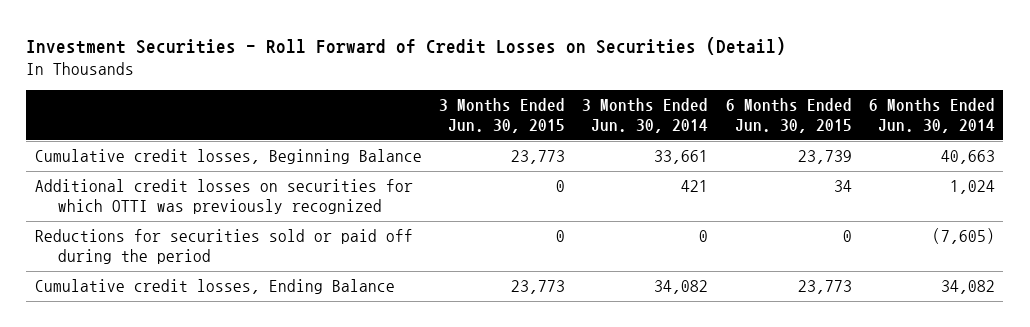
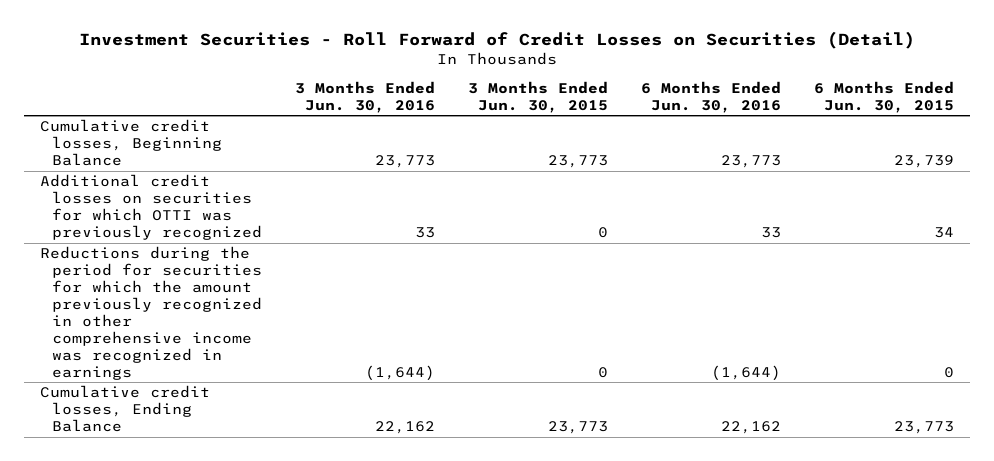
[582,98,709,134] 3 Months Ended Jun. 30, 2014 -> none
[868,98,995,134] 6 Months Ended Jun. 30, 2014 -> none
none -> [295,80,436,113] 3 Months Ended Jun. 30, 2016
none -> [640,80,781,113] 6 Months Ended Jun. 30, 2016
[35,229,414,265] Reductions for securities sold or paid off during the period -> [40,246,263,380] Reductions during the period for securities for which the amount previously recognized in other comprehensive income was recognized in earnings

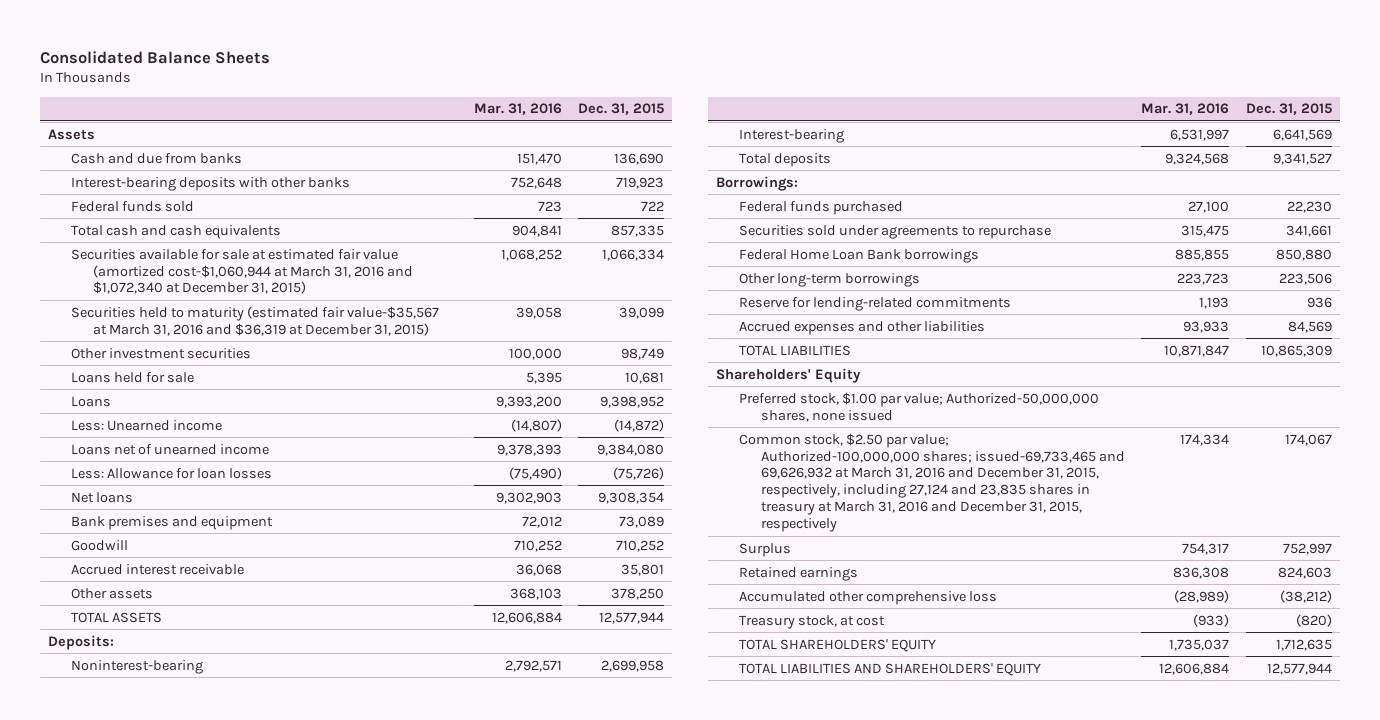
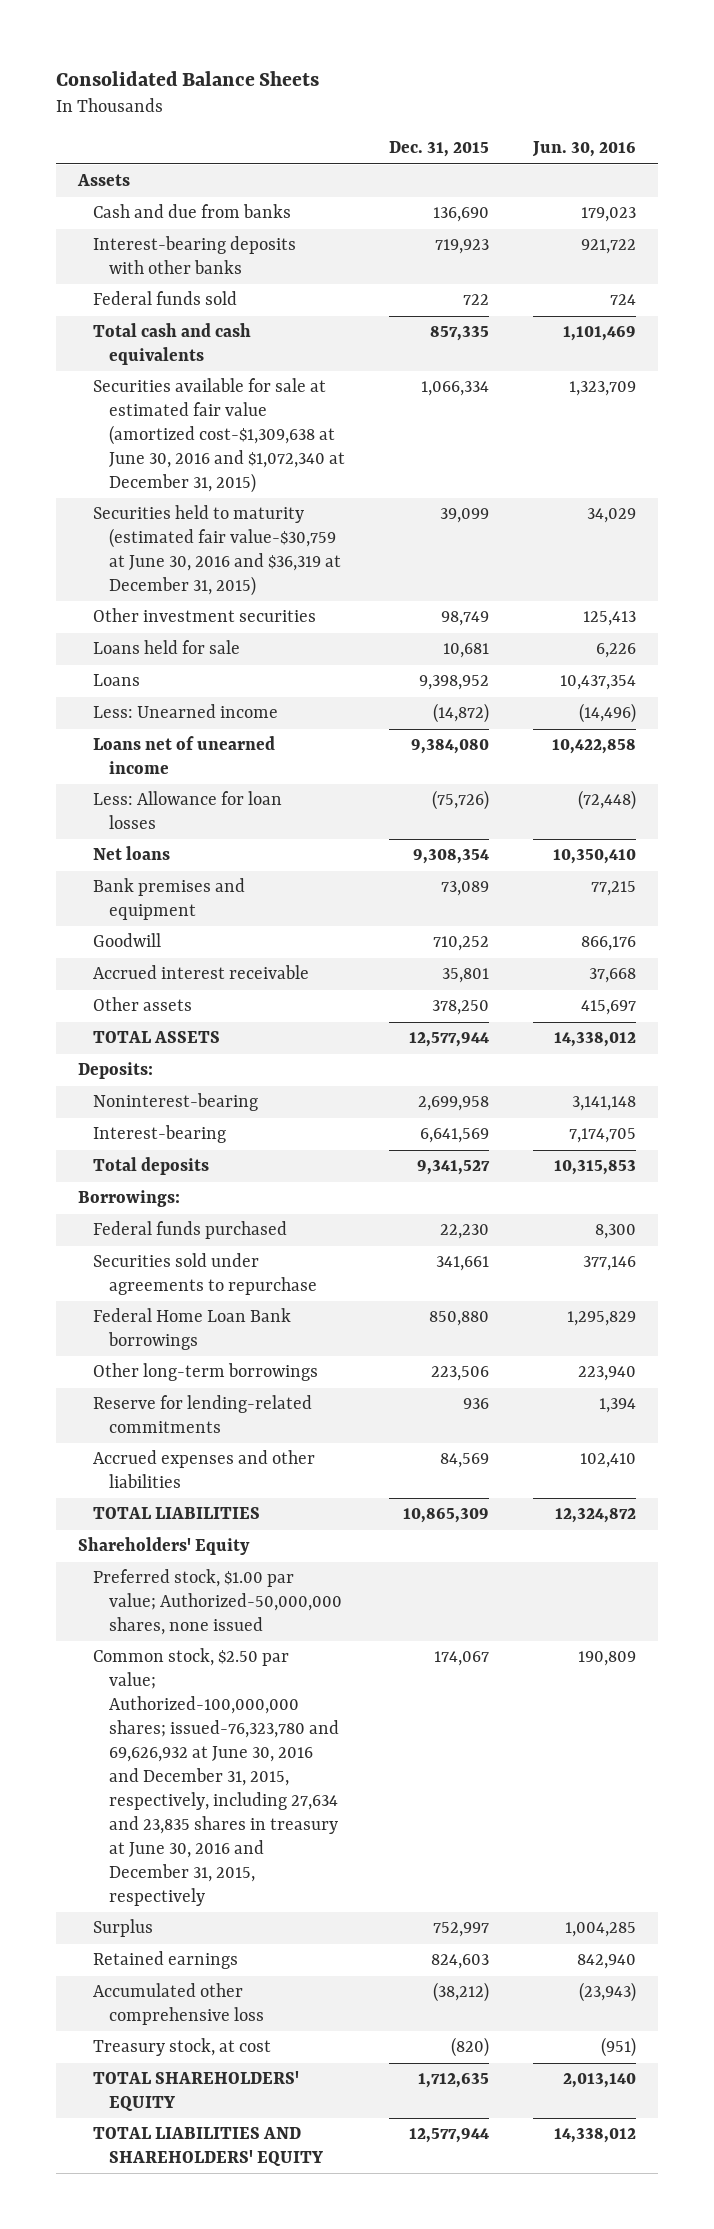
[473,103,562,116] Mar. 31, 2016 -> none
none -> [532,141,637,158] Jun. 30, 2016
[70,248,414,295] Securities available for sale at estimated fair value (amortized cost-$1,060,944 at March 31, 2016 and $1,072,340 at December 31, 2015) -> [93,378,346,494] Securities available for sale at estimated fair value (amortized cost-$1,309,638 at June 30, 2016 and $1,072,340 at December 31, 2015)
[70,305,439,336] Securities held to maturity (estimated fair value-$35,567 at March 31, 2016 and $36,319 at December 31, 2015) -> [93,505,342,597] Securities held to maturity (estimated fair value-$30,759 at June 30, 2016 and $36,319 at December 31, 2015)
[738,432,1126,533] Common stock, $2.50 par value; Authorized-100,000,000 shares; issued-69,733,465 and 69,626,932 at March 31, 2016 and December 31, 2015, respectively, including 27,124 and 23,835 shares in treasury at March 31, 2016 and December 31, 2015, respectively -> [93,1648,340,1906] Common stock, $2.50 par value; Authorized-100,000,000 shares; issued-76,323,780 and 69,626,932 at June 30, 2016 and December 31, 2015, respectively, including 27,634 and 23,835 shares in treasury at June 30, 2016 and December 31, 2015, respectively

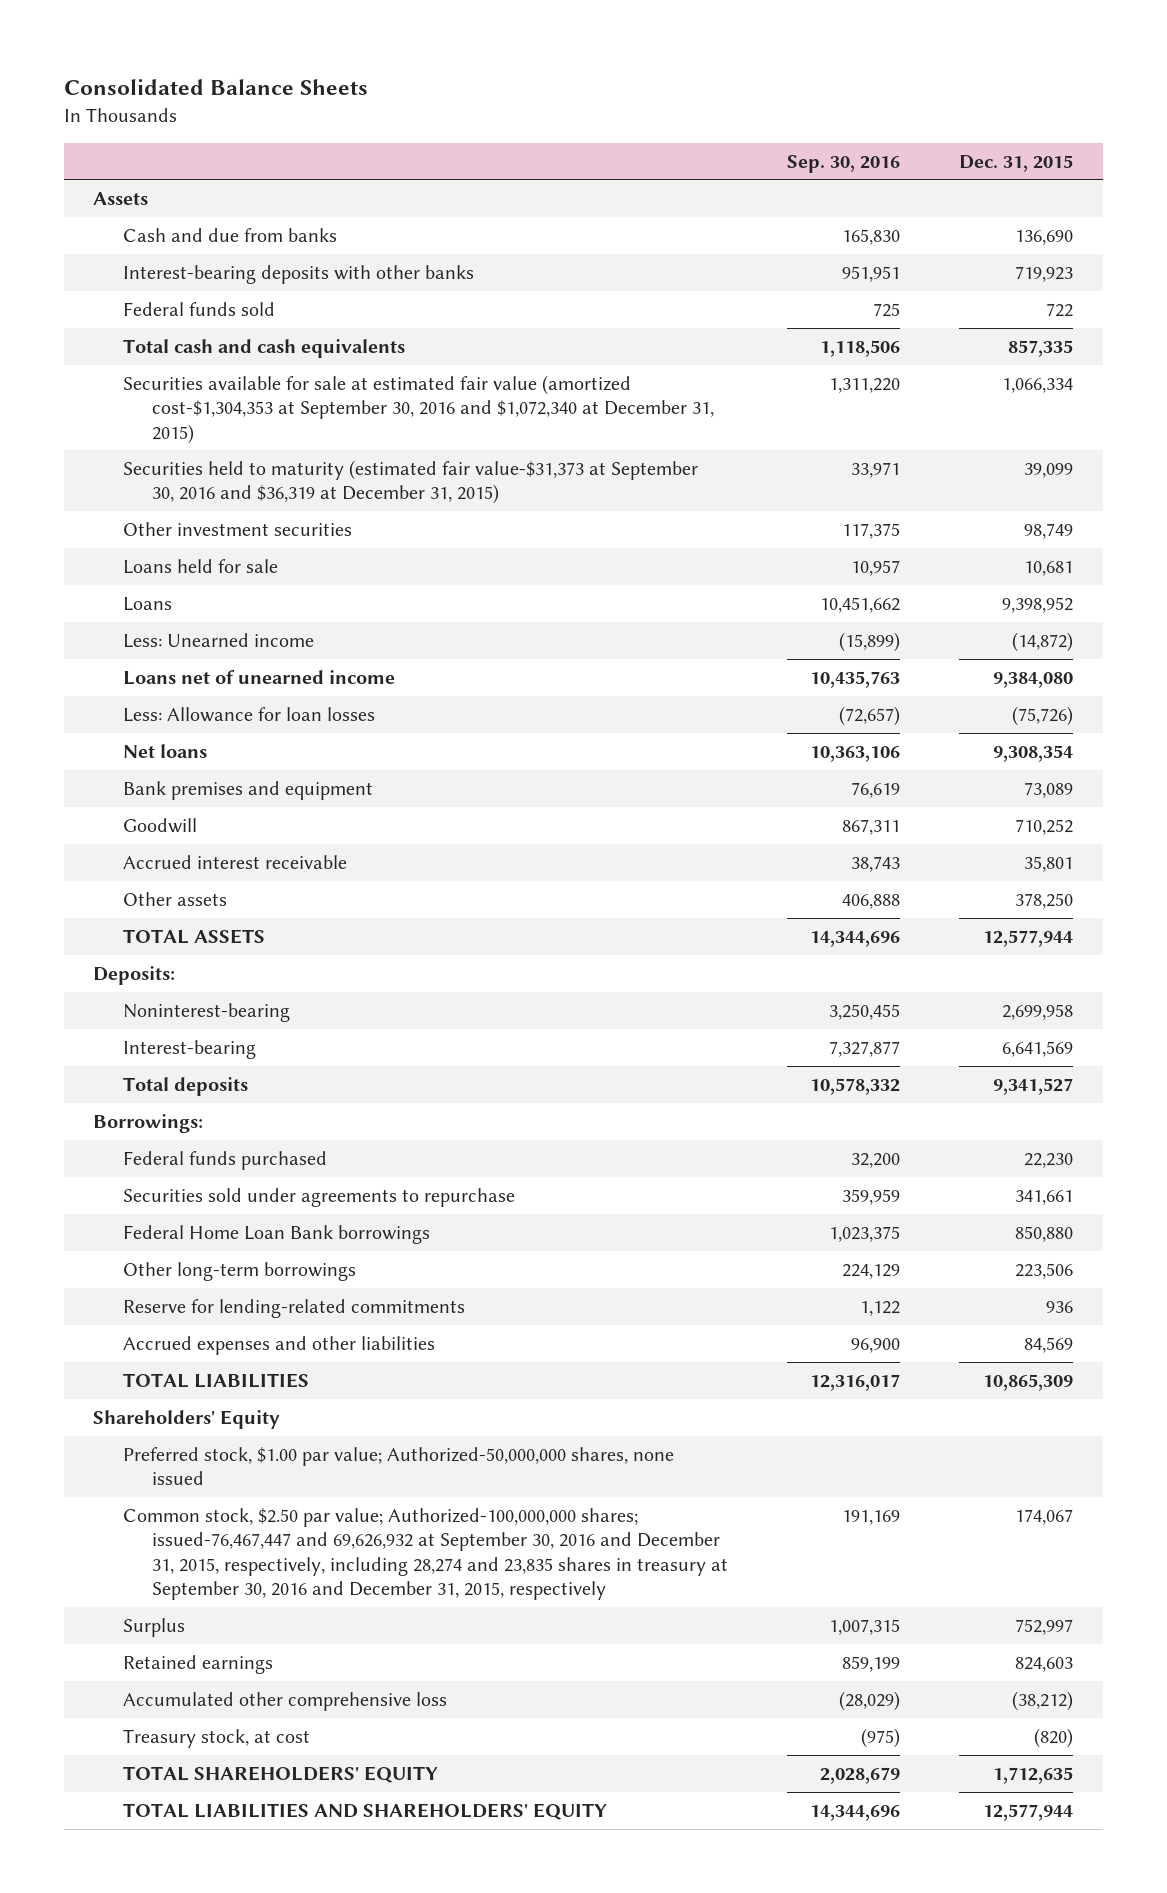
[532,141,637,158] Jun. 30, 2016 -> none
none -> [787,154,901,173] Sep. 30, 2016
[93,378,346,494] Securities available for sale at estimated fair value (amortized cost-$1,309,638 at June 30, 2016 and $1,072,340 at December 31, 2015) -> [122,374,715,444] Securities available for sale at estimated fair value (amortized cost-$1,304,353 at September 30, 2016 and $1,072,340 at December 31, 2015)
[93,505,342,597] Securities held to maturity (estimated fair value-$30,759 at June 30, 2016 and $36,319 at December 31, 2015) -> [122,459,698,505] Securities held to maturity (estimated fair value-$31,373 at September 30, 2016 and $36,319 at December 31, 2015)
[93,1648,340,1906] Common stock, $2.50 par value; Authorized-100,000,000 shares; issued-76,323,780 and 69,626,932 at June 30, 2016 and December 31, 2015, respectively, including 27,634 and 23,835 shares in treasury at June 30, 2016 and December 31, 2015, respectively -> [122,1507,729,1601] Common stock, $2.50 par value; Authorized-100,000,000 shares; issued-76,467,447 and 69,626,932 at September 30, 2016 and December 31, 2015, respectively, including 28,274 and 23,835 shares in treasury at September 30, 2016 and December 31, 2015, respectively

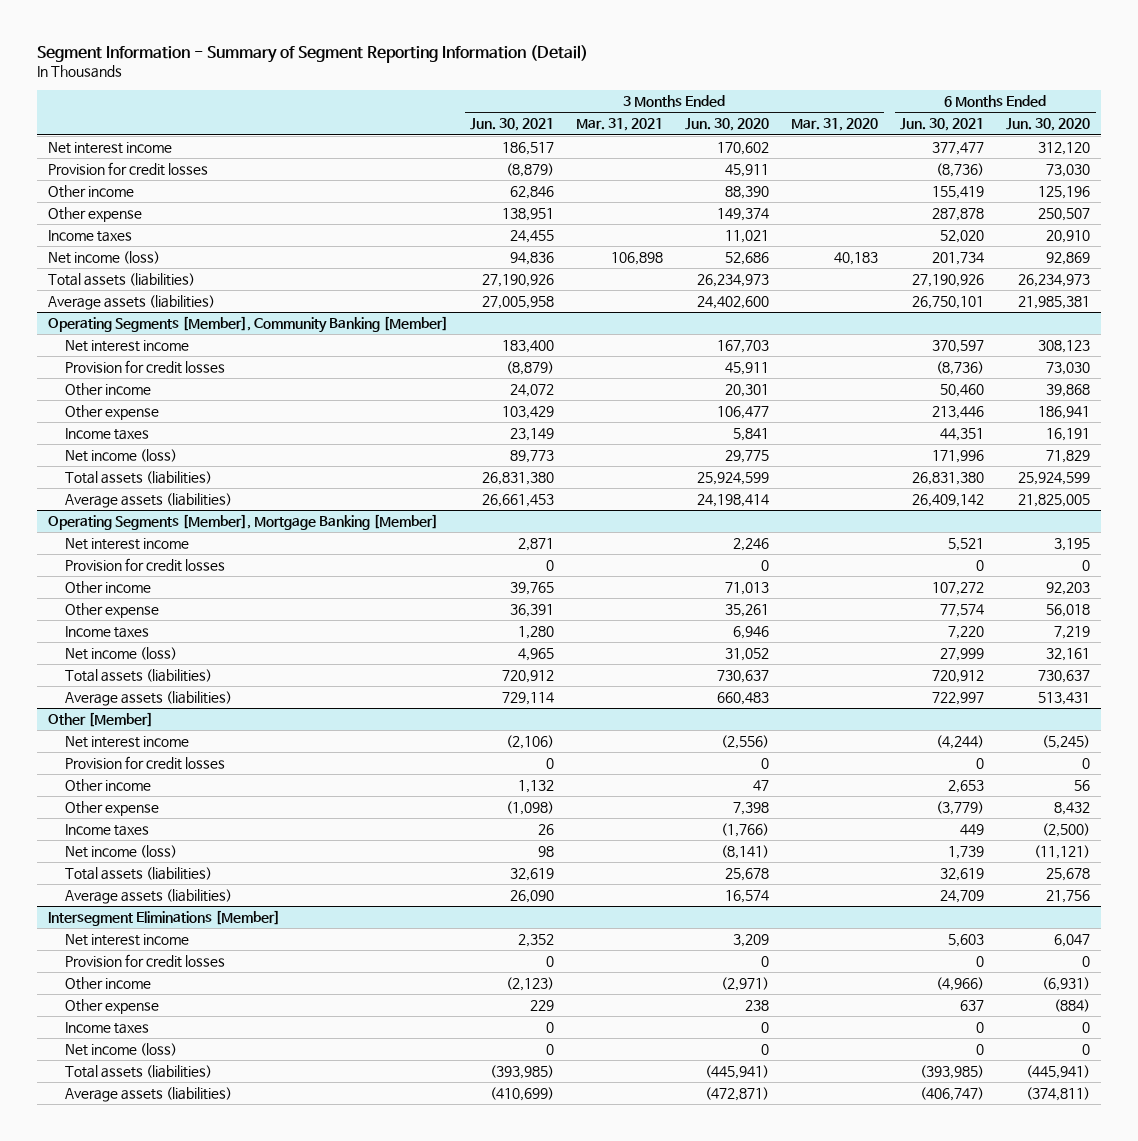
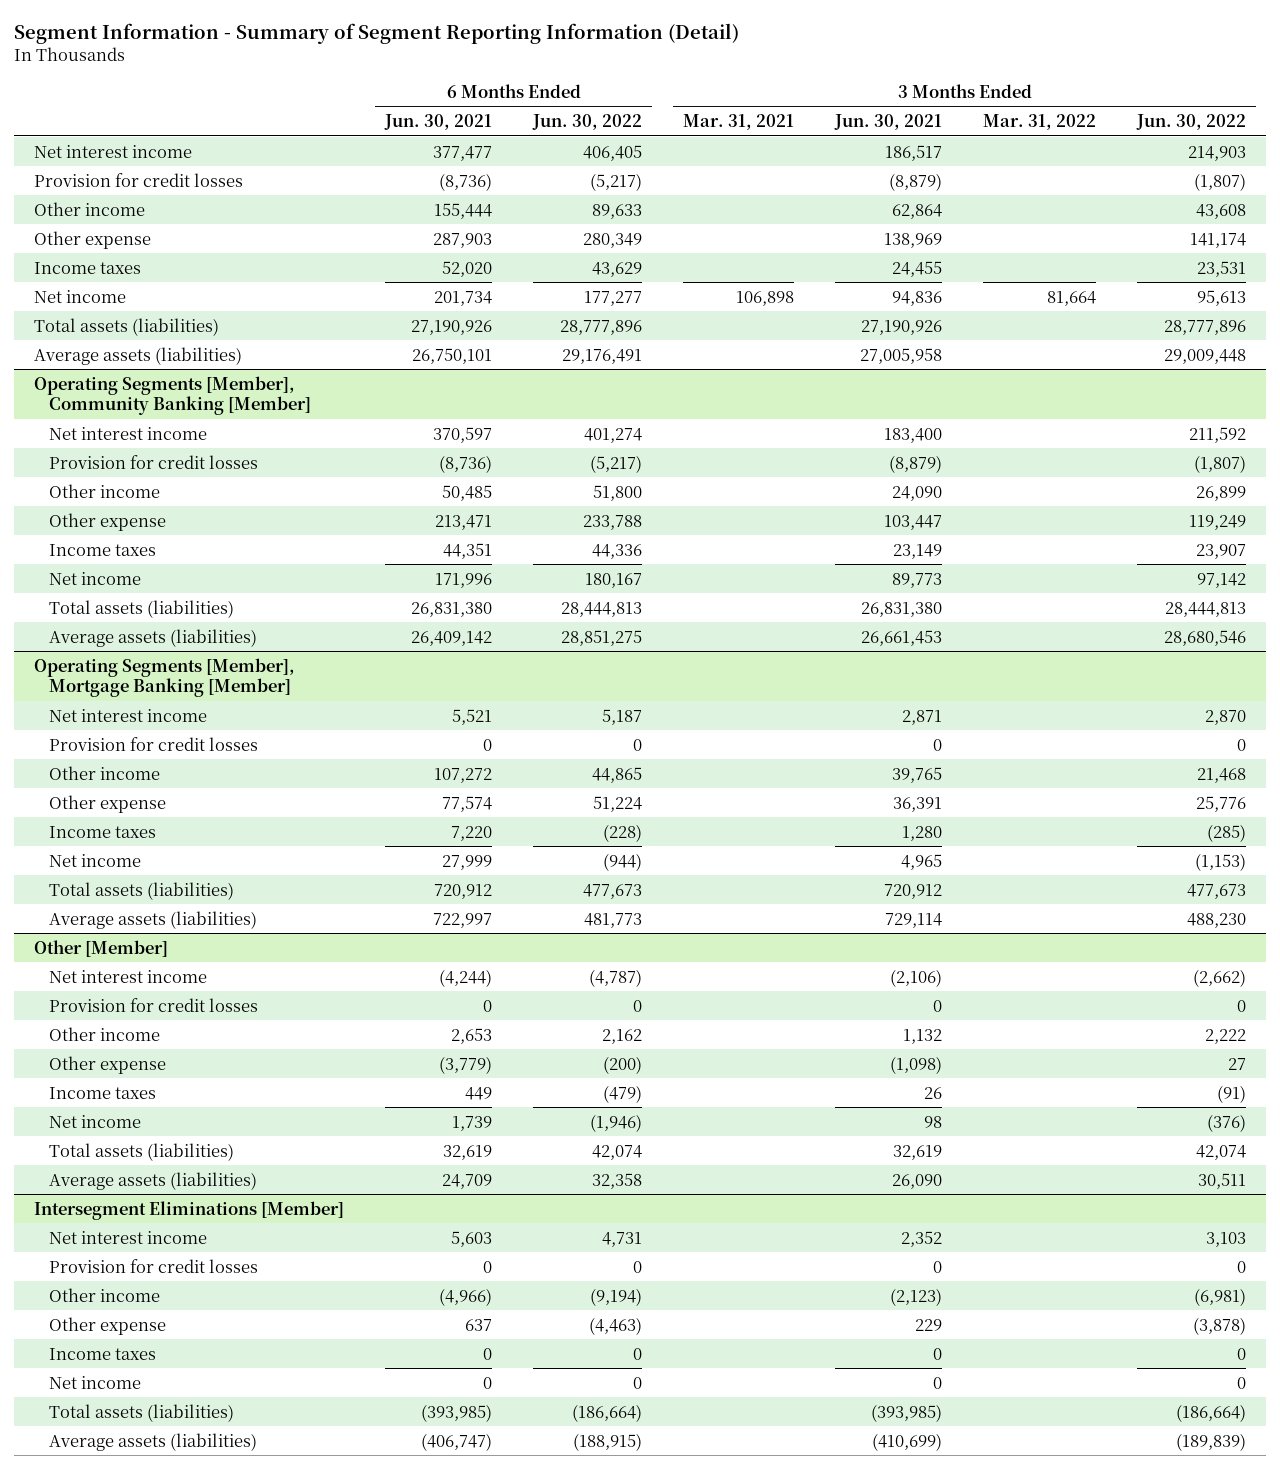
[685,118,770,132] Jun. 30, 2020 -> none
[791,118,879,132] Mar. 31, 2020 -> none
[1006,118,1091,132] Jun. 30, 2020 -> none
none -> [532,114,643,131] Jun. 30, 2022
none -> [983,114,1097,131] Mar. 31, 2022
none -> [1135,114,1246,131] Jun. 30, 2022
[510,186,555,200] 62,846 -> [892,203,943,219] 62,864
[932,186,985,200] 155,419 -> [434,202,493,219] 155,444
[502,208,555,222] 138,951 -> [884,232,943,248] 138,969
[932,208,985,222] 287,878 -> [433,232,493,248] 287,903
[48,251,161,265] Net income (loss) -> [34,289,127,303] Net income
[510,384,555,398] 24,072 -> [892,485,943,501] 24,090
[940,384,985,398] 50,460 -> [442,484,493,501] 50,485
[502,406,555,420] 103,429 -> [884,514,943,530] 103,447
[932,406,985,420] 213,446 -> [435,514,493,530] 213,471
[64,449,177,463] Net income (loss) -> [49,571,142,585] Net income
[64,647,177,661] Net income (loss) -> [49,853,142,867] Net income
[64,845,177,859] Net income (loss) -> [49,1114,142,1128] Net income
[64,1043,177,1057] Net income (loss) -> [49,1375,142,1389] Net income

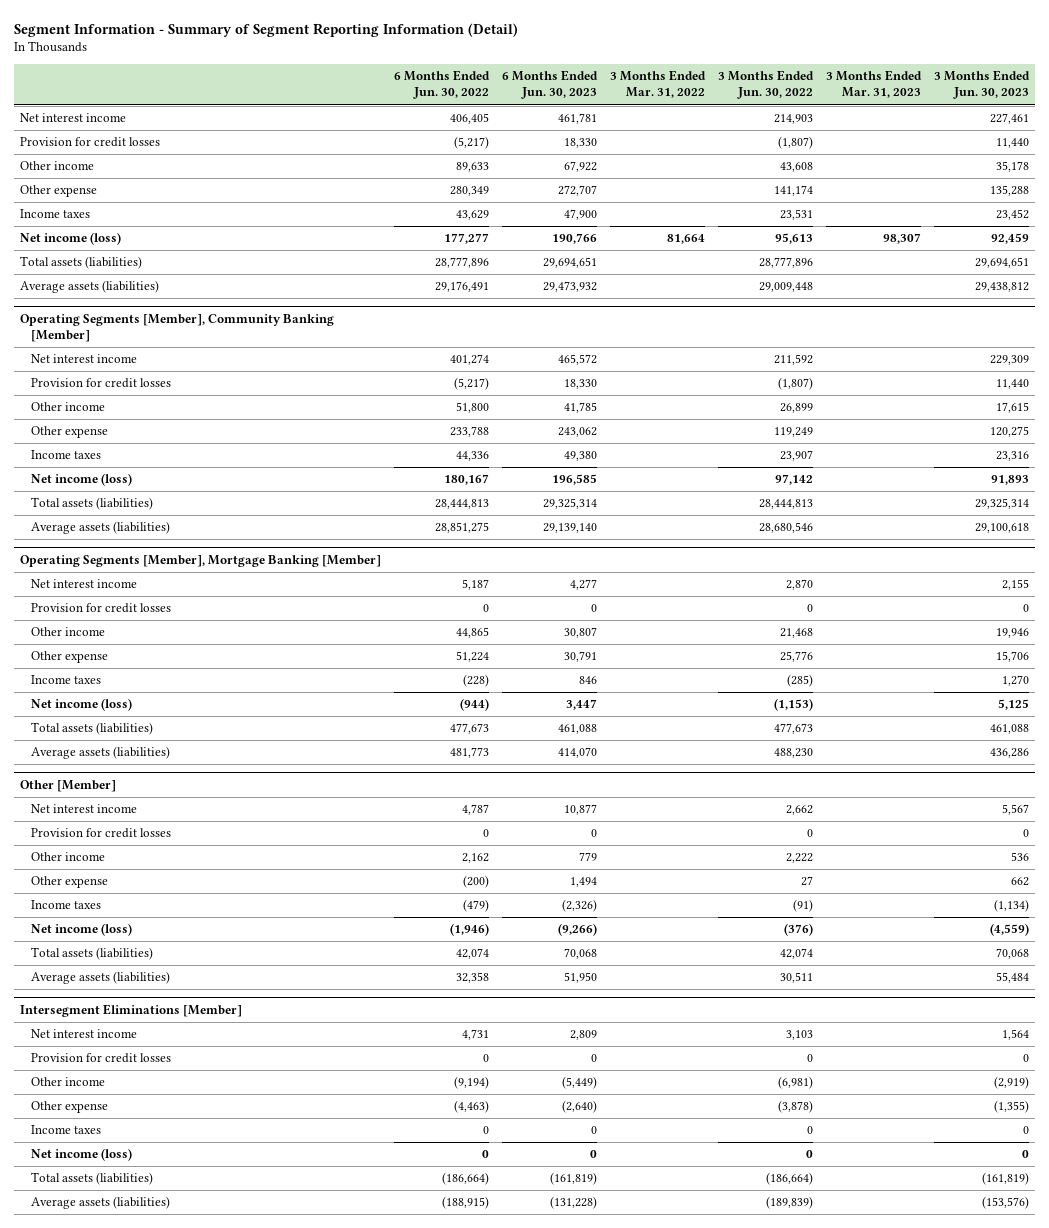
[384,114,493,131] Jun. 30, 2021 -> none
[683,114,795,131] Mar. 31, 2021 -> none
[834,114,943,131] Jun. 30, 2021 -> none
none -> [502,70,599,100] 6 Months Ended Jun. 30, 2023
none -> [825,70,922,99] 3 Months Ended Mar. 31, 2023
none -> [933,70,1030,100] 3 Months Ended Jun. 30, 2023
[34,289,127,303] Net income -> [20,232,122,246] Net income (loss)
[49,571,142,585] Net income -> [30,473,132,487] Net income (loss)
[49,853,142,867] Net income -> [30,698,132,712] Net income (loss)
[589,968,643,987] (4,787) -> [462,804,490,816] 4,787
[1192,968,1246,987] (2,662) -> [785,805,813,816] 2,662
[49,1114,142,1128] Net income -> [30,923,132,937] Net income (loss)
[49,1375,142,1389] Net income -> [30,1148,132,1162] Net income (loss)

